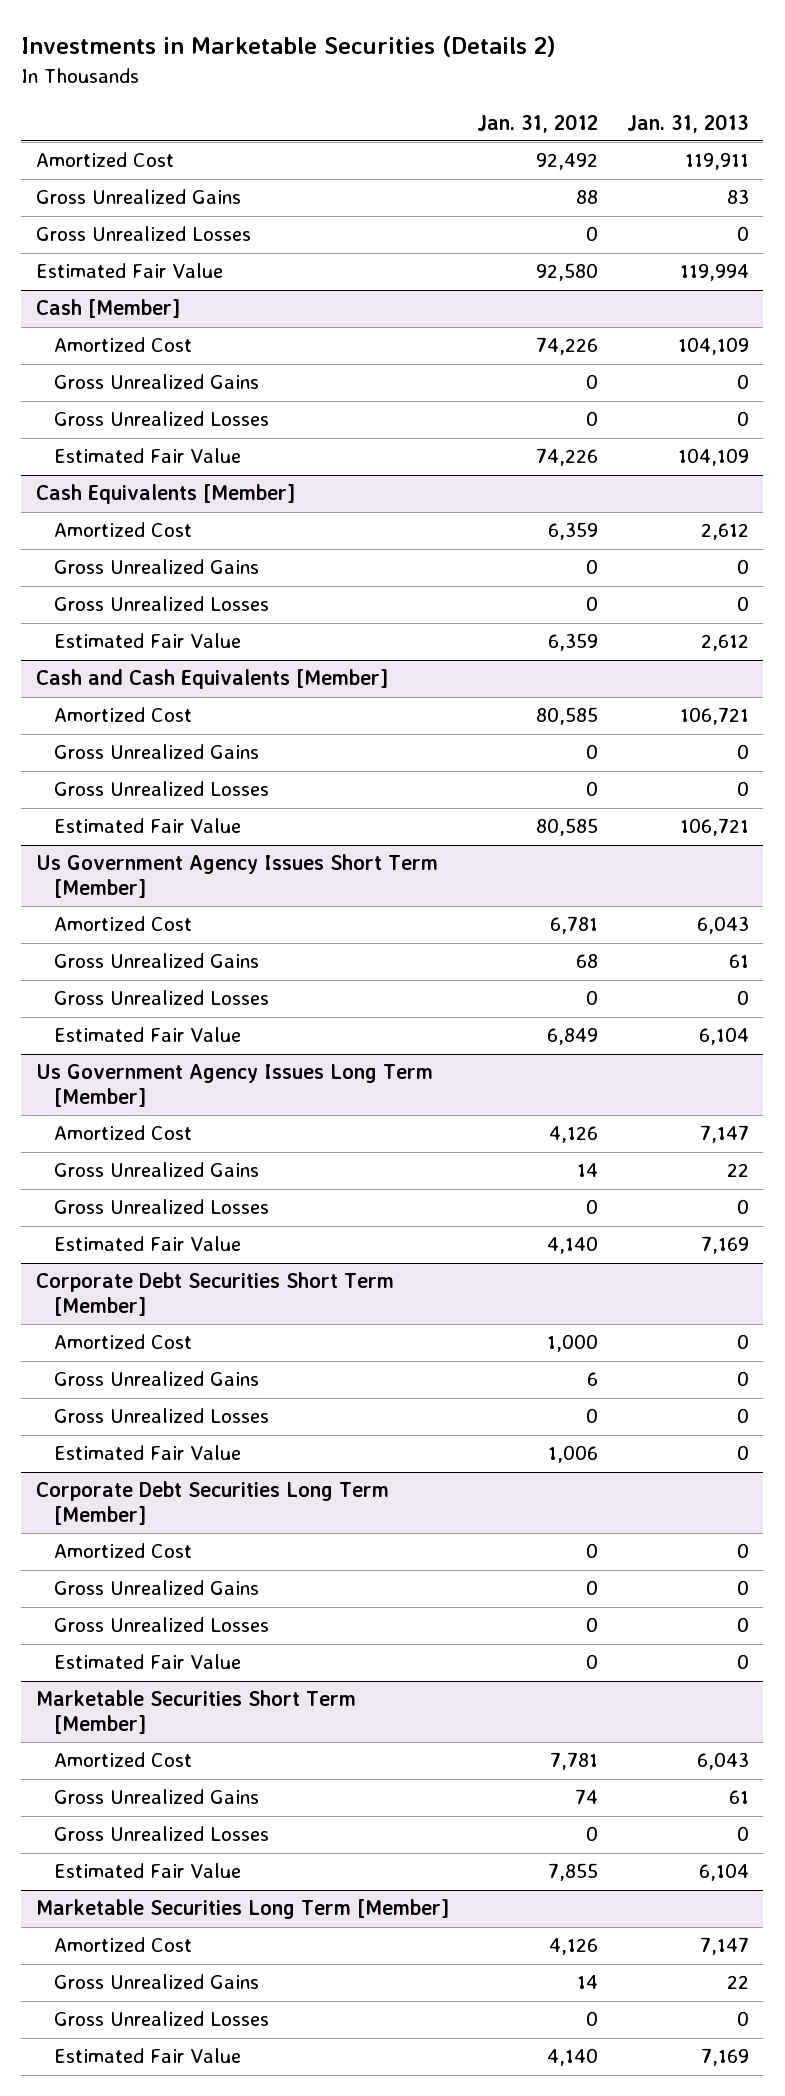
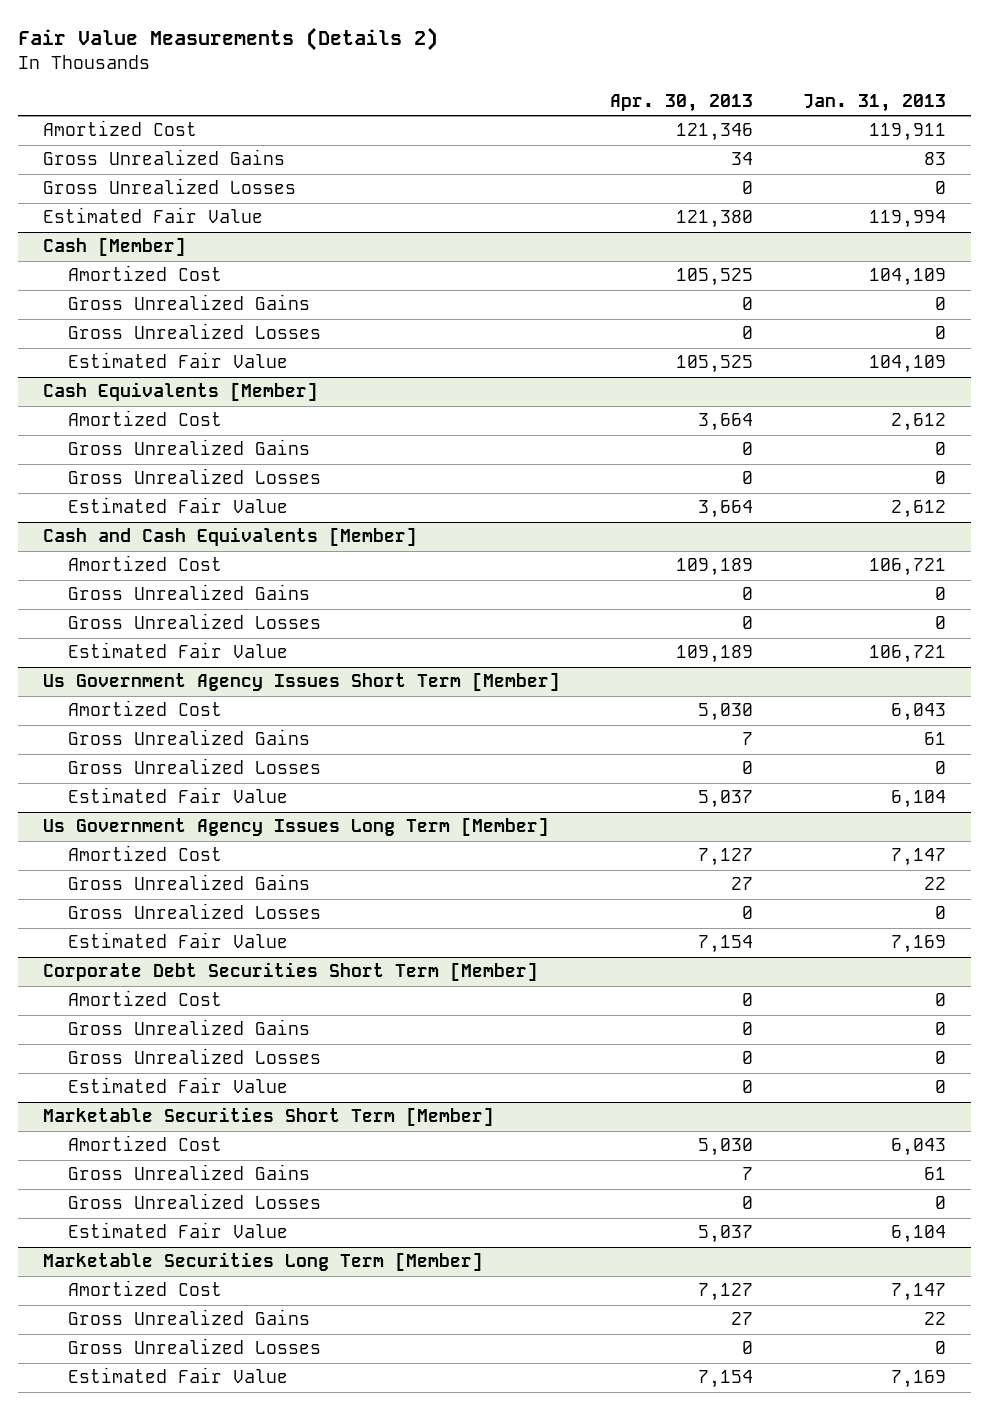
[21,36,557,58] Investments in Marketable Securities (Details 2) -> [18,27,439,52] Fair Value Measurements (Details 2)
[477,113,599,133] Jan. 31, 2012 -> none
none -> [610,93,754,112] Apr. 30, 2013
[35,1481,389,1525] Corporate Debt Securities Long Term [Member] -> none
[54,1543,193,1559] Amortized Cost -> none
[54,1580,260,1596] Gross Unrealized Gains -> none
[54,1617,270,1633] Gross Unrealized Losses -> none
[54,1654,242,1670] Estimated Fair Value -> none

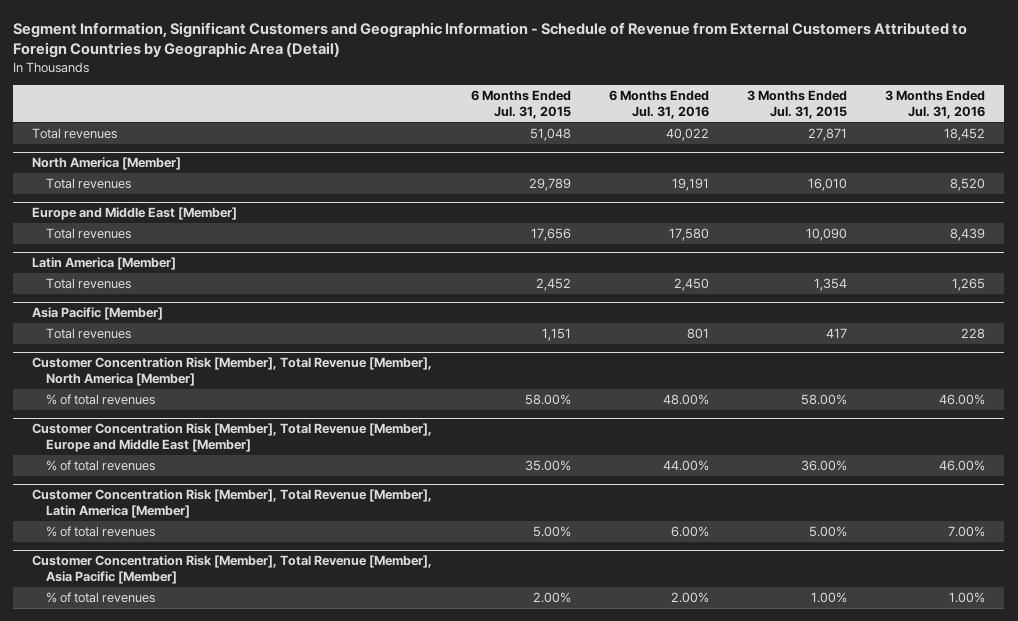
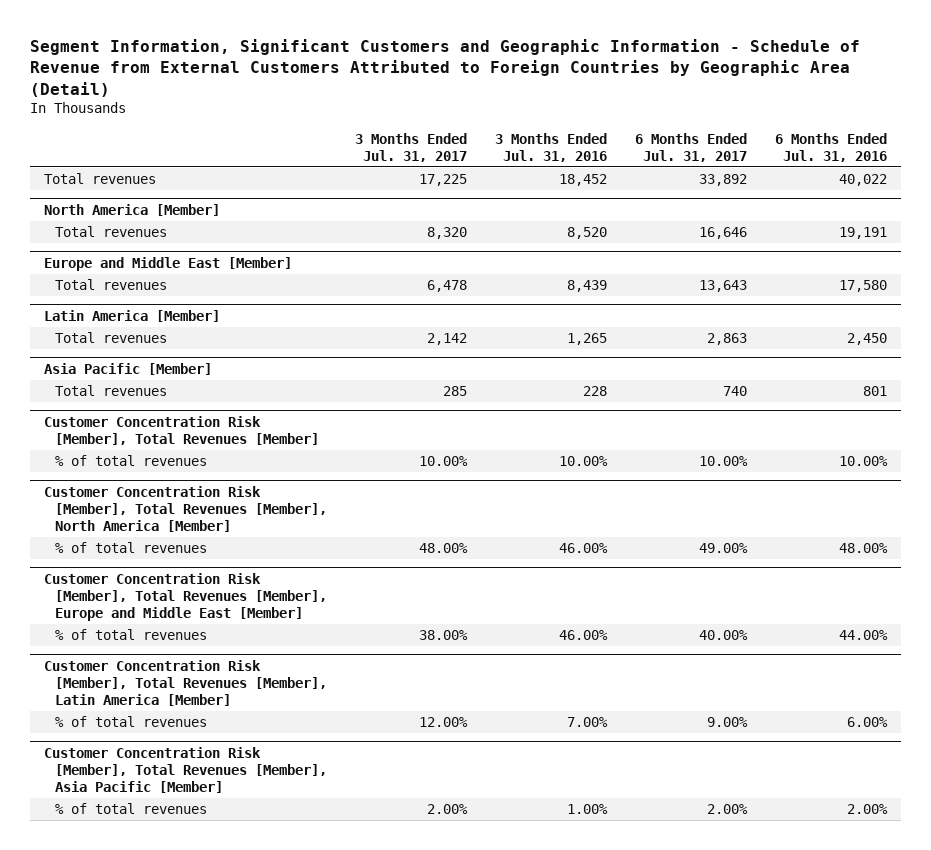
[470,89,571,120] 6 Months Ended Jul. 31, 2015 -> none
[747,89,848,120] 3 Months Ended Jul. 31, 2015 -> none
none -> [354,132,467,162] 3 Months Ended Jul. 31, 2017
none -> [634,132,747,162] 6 Months Ended Jul. 31, 2017
none -> [43,415,319,446] Customer Concentration Risk [Member], Total Revenues [Member]
none -> [54,455,207,467] % of total revenues
[32,357,433,387] Customer Concentration Risk [Member], Total Revenue [Member], North America [Member] -> [43,485,327,533] Customer Concentration Risk [Member], Total Revenues [Member], North America [Member]
[32,423,433,453] Customer Concentration Risk [Member], Total Revenue [Member], Europe and Middle East [Member] -> [43,572,327,622] Customer Concentration Risk [Member], Total Revenues [Member], Europe and Middle East [Member]
[32,489,433,519] Customer Concentration Risk [Member], Total Revenue [Member], Latin America [Member] -> [43,659,327,707] Customer Concentration Risk [Member], Total Revenues [Member], Latin America [Member]
[32,555,433,585] Customer Concentration Risk [Member], Total Revenue [Member], Asia Pacific [Member] -> [43,746,327,794] Customer Concentration Risk [Member], Total Revenues [Member], Asia Pacific [Member]

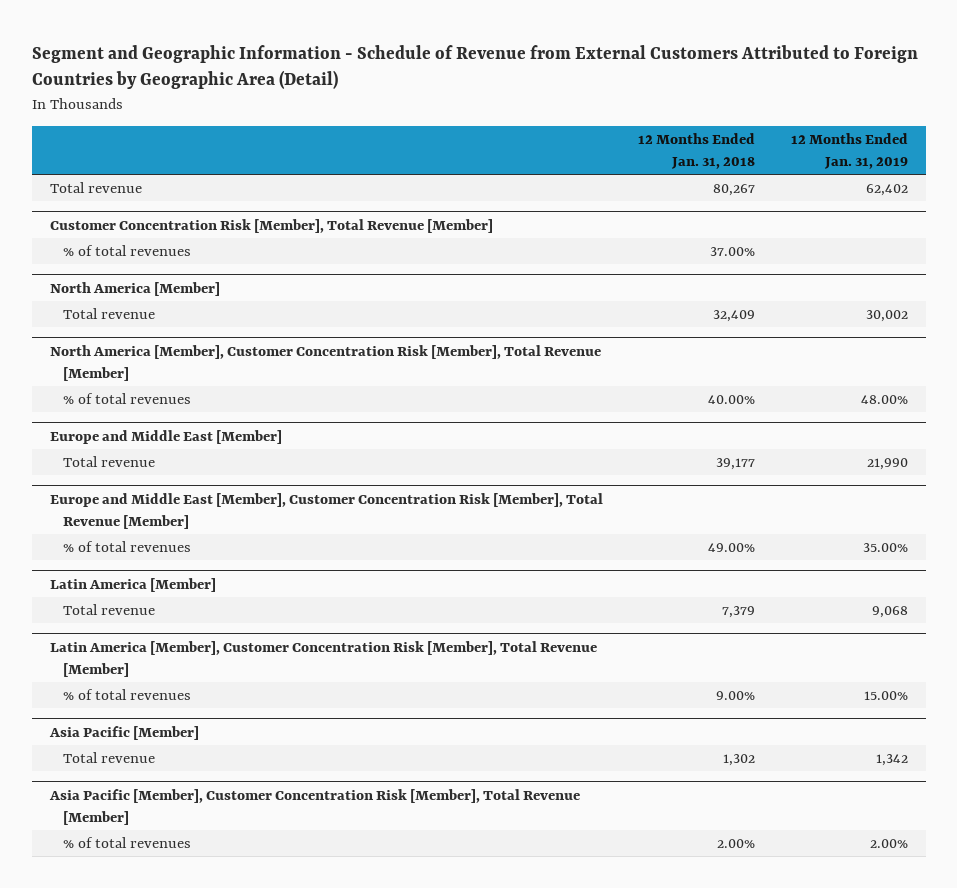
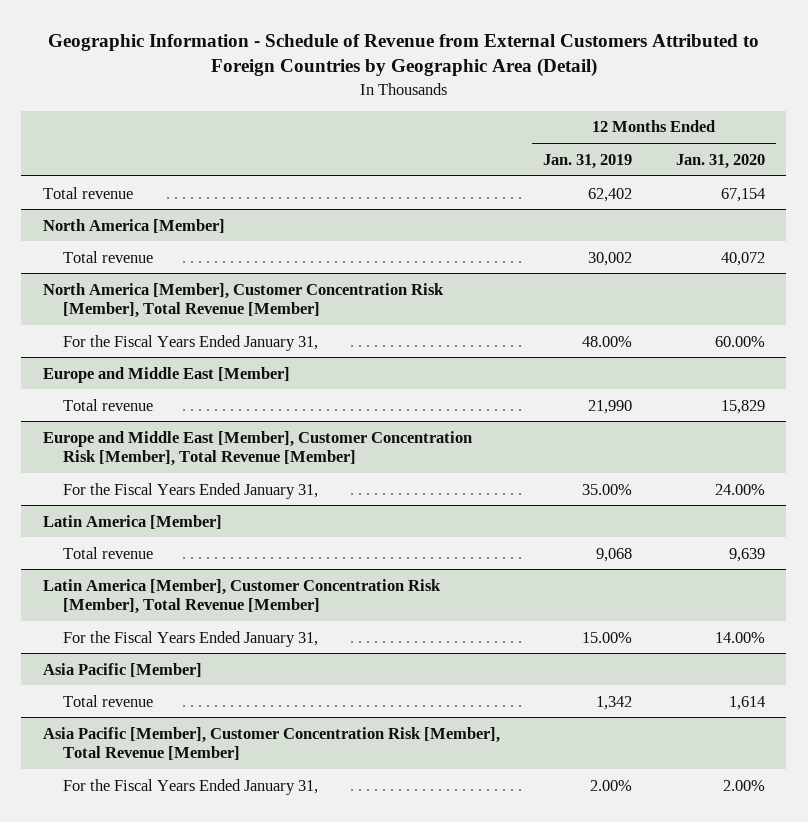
[31,44,918,90] Segment and Geographic Information - Schedule of Revenue from External Customers Attributed to Foreign Countries by Geographic Area (Detail) -> [47,33,759,78] Geographic Information - Schedule of Revenue from External Customers Attributed to Foreign Countries by Geographic Area (Detail)
[638,132,756,169] 12 Months Ended Jan. 31, 2018 -> none
none -> [675,153,765,169] Jan. 31, 2020
[49,219,493,234] Customer Concentration Risk [Member], Total Revenue [Member] -> none
[62,245,191,257] % of total revenues -> none
[62,393,191,405] % of total revenues -> [63,334,319,351] For the Fiscal Years Ended January 31,
[62,541,191,553] % of total revenues -> [63,482,319,499] For the Fiscal Years Ended January 31,
[62,689,191,701] % of total revenues -> [63,630,319,647] For the Fiscal Years Ended January 31,
[62,837,191,849] % of total revenues -> [63,778,319,795] For the Fiscal Years Ended January 31,

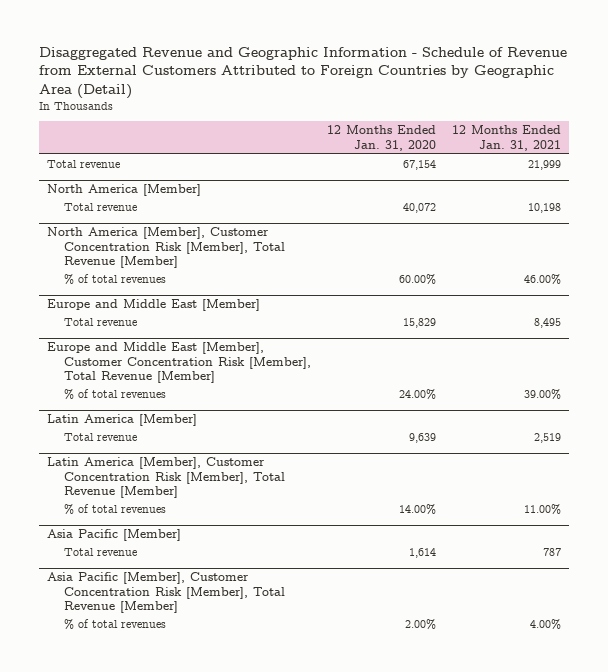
[47,33,759,78] Geographic Information - Schedule of Revenue from External Customers Attributed to Foreign Countries by Geographic Area (Detail) -> [38,47,567,99] Disaggregated Revenue and Geographic Information - Schedule of Revenue from External Customers Attributed to Foreign Countries by Geographic Area (Detail)
[543,153,633,169] Jan. 31, 2019 -> none
none -> [452,125,562,151] 12 Months Ended Jan. 31, 2021
[63,334,319,351] For the Fiscal Years Ended January 31, -> [64,274,167,286] % of total revenues
[63,482,319,499] For the Fiscal Years Ended January 31, -> [64,389,167,401] % of total revenues
[63,630,319,647] For the Fiscal Years Ended January 31, -> [64,504,167,516] % of total revenues
[63,778,319,795] For the Fiscal Years Ended January 31, -> [64,619,167,631] % of total revenues

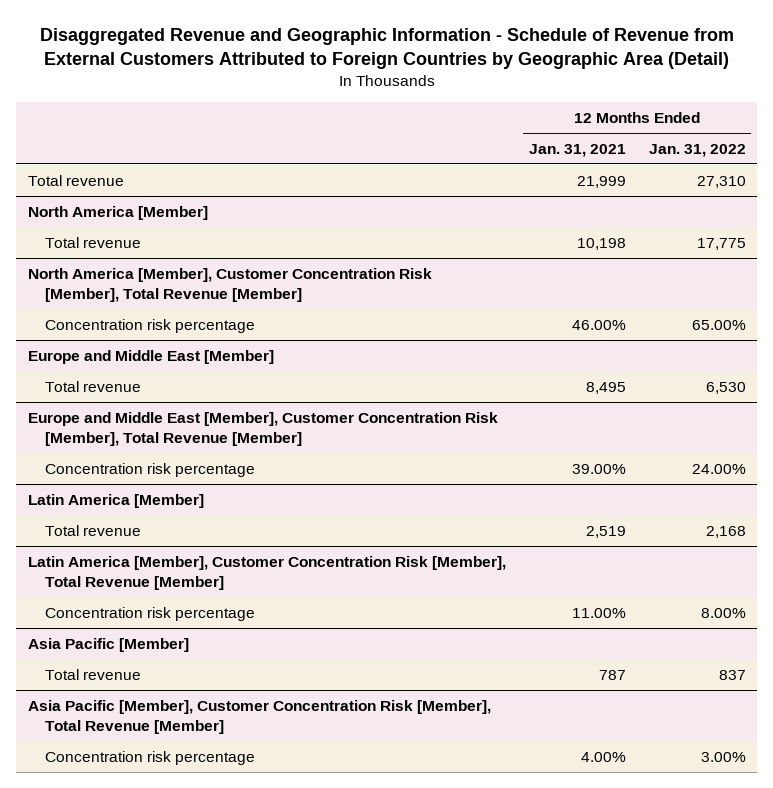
[327,125,437,151] 12 Months Ended Jan. 31, 2020 -> none
none -> [648,143,746,157] Jan. 31, 2022
[64,274,167,286] % of total revenues -> [44,318,255,333] Concentration risk percentage
[64,389,167,401] % of total revenues -> [44,462,255,477] Concentration risk percentage
[64,504,167,516] % of total revenues -> [44,606,255,621] Concentration risk percentage
[64,619,167,631] % of total revenues -> [44,750,255,765] Concentration risk percentage

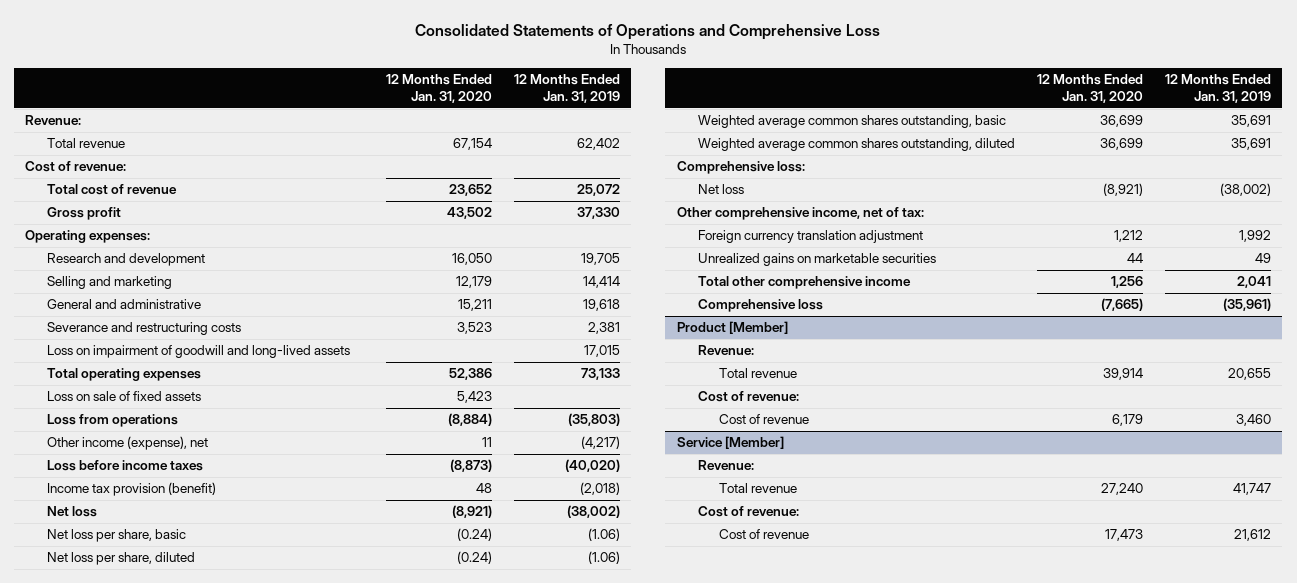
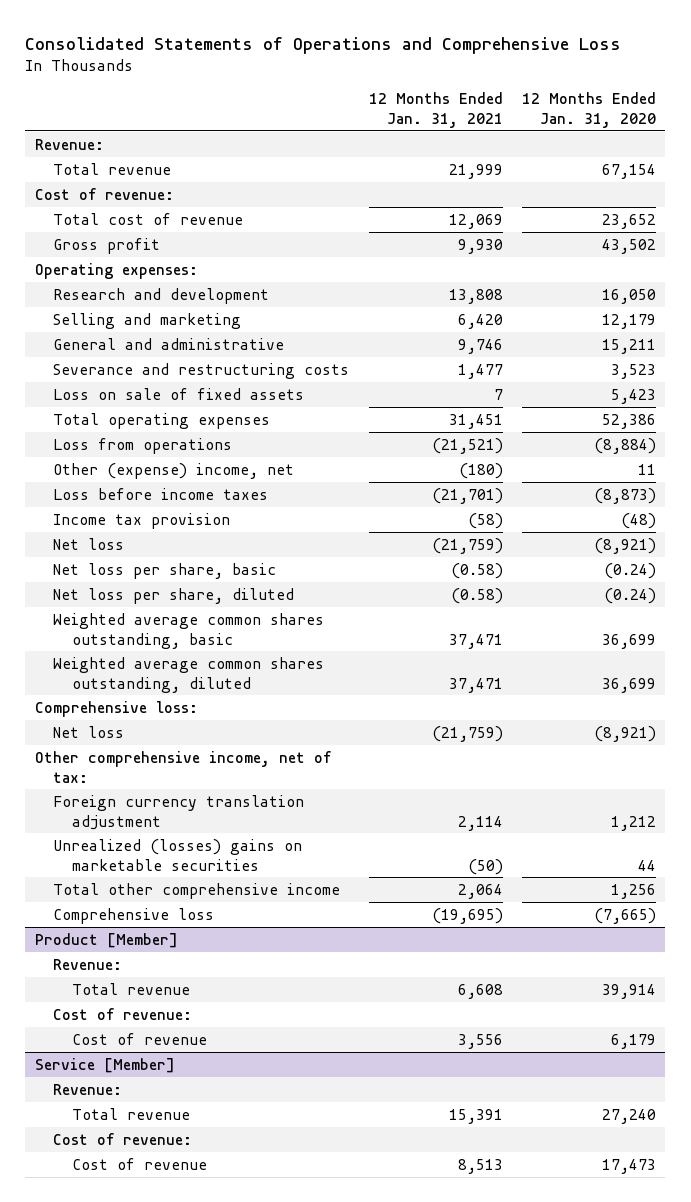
[514,74,621,104] 12 Months Ended Jan. 31, 2019 -> none
none -> [368,92,503,129] 12 Months Ended Jan. 31, 2021
[46,345,350,359] Loss on impairment of goodwill and long-lived assets -> none
[46,368,201,382] Total operating expenses -> [53,412,271,429] Total operating expenses
[46,436,208,451] Other income (expense), net -> [53,462,295,479] Other (expense) income, net
[46,482,216,497] Income tax provision (benefit) -> [53,512,231,529] Income tax provision
[476,483,493,494] 48 -> [620,512,656,529] (48)
[697,253,936,267] Unrealized gains on marketable securities -> [53,838,303,871] Unrealized (losses) gains on marketable securities

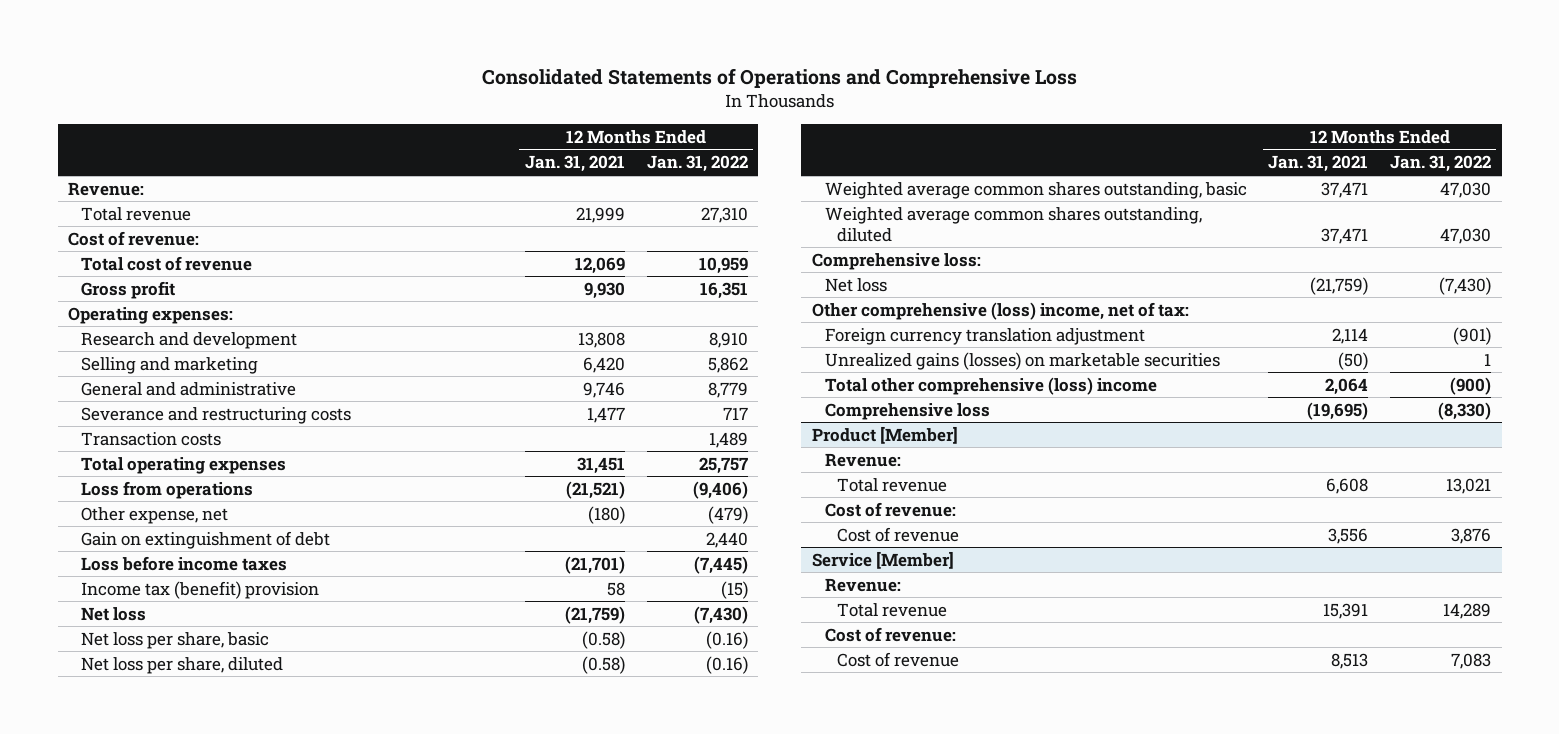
[521,92,656,129] 12 Months Ended Jan. 31, 2020 -> none
none -> [646,155,748,173] Jan. 31, 2022
[53,387,305,400] Loss on sale of fixed assets -> none
none -> [81,431,222,446] Transaction costs
[53,462,295,479] Other (expense) income, net -> [81,506,229,524] Other expense, net
none -> [81,530,331,549] Gain on extinguishment of debt
[53,512,231,529] Income tax provision -> [81,580,320,599] Income tax (benefit) provision
[467,512,503,529] (58) -> [606,581,625,596] 58
[35,750,332,783] Other comprehensive income, net of tax: -> [811,301,1189,320] Other comprehensive (loss) income, net of tax:
[53,838,303,871] Unrealized (losses) gains on marketable securities -> [824,351,1220,370] Unrealized gains (losses) on marketable securities
[53,882,341,899] Total other comprehensive income -> [824,376,1157,395] Total other comprehensive (loss) income

